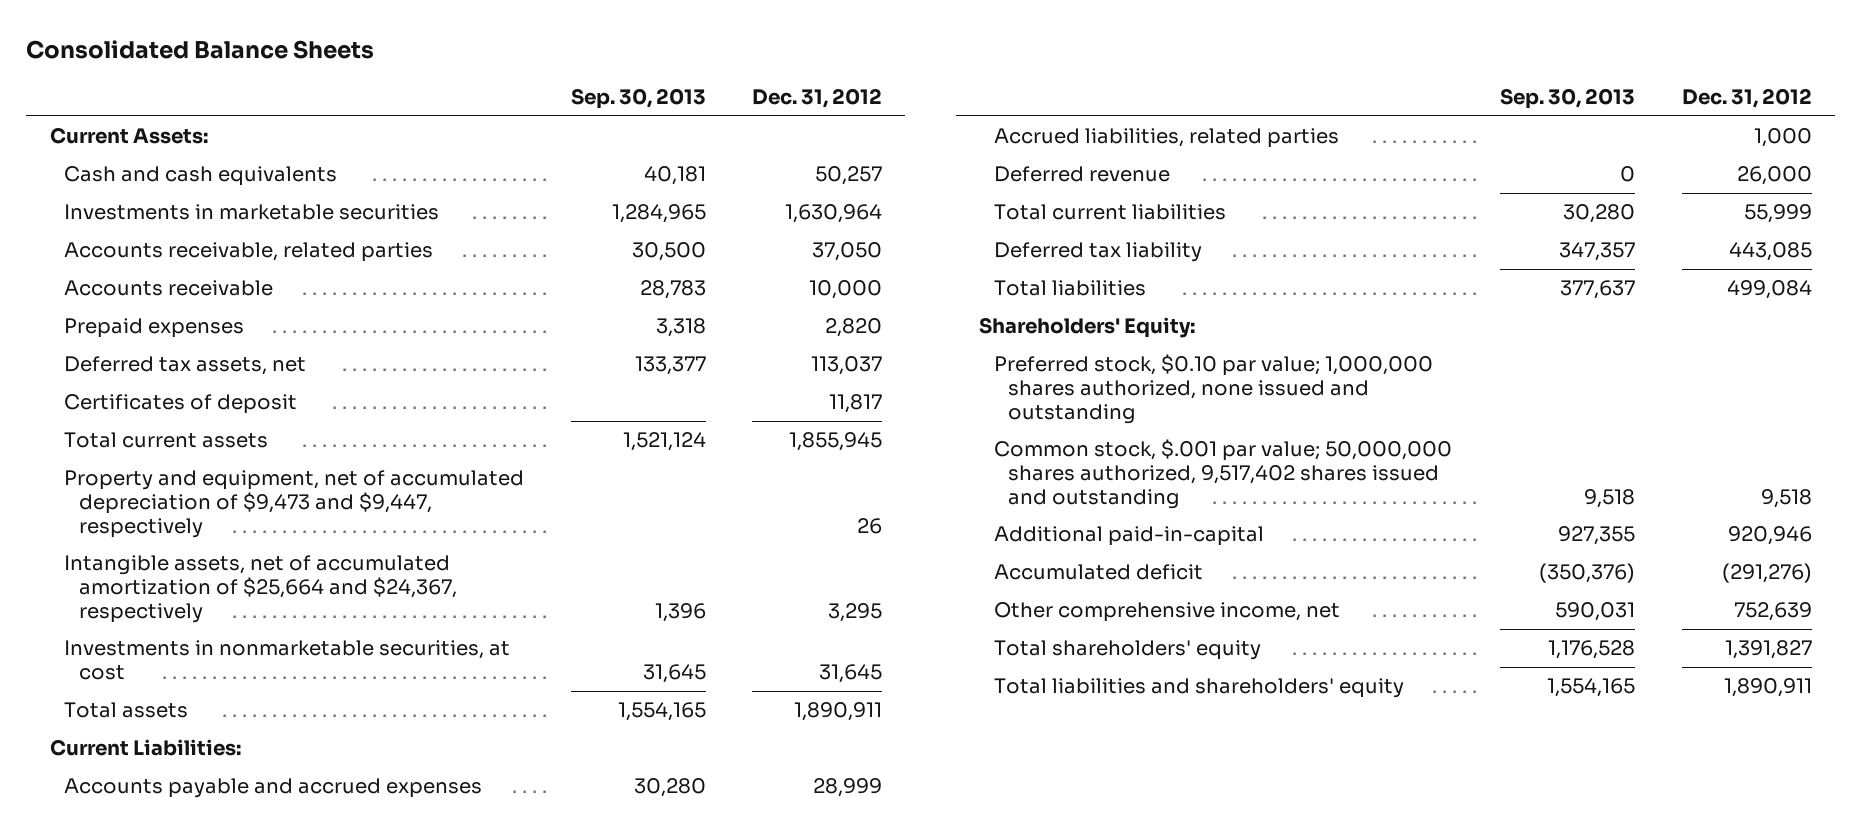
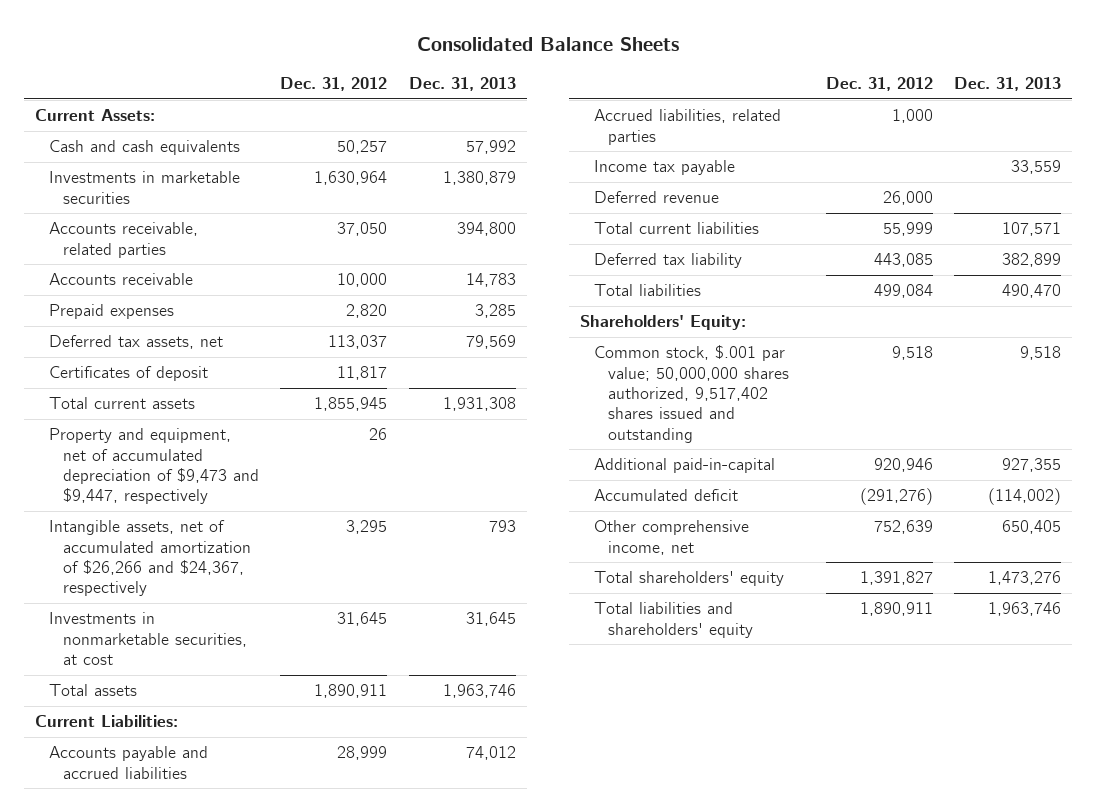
[570,88,706,110] Sep. 30, 2013 -> none
none -> [408,77,516,92] Dec. 31, 2013
[64,555,457,623] Intangible assets, net of accumulated amortization of $25,664 and $24,367, respectively -> [48,520,251,597] Intangible assets, net of accumulated amortization of $26,266 and $24,367, respectively
[64,778,483,799] Accounts payable and accrued expenses -> [48,746,208,779] Accounts payable and accrued liabilities
none -> [594,160,736,176] Income tax payable
[993,354,1433,424] Preferred stock, $0.10 par value; 1,000,000 shares authorized, none issued and outstanding -> none

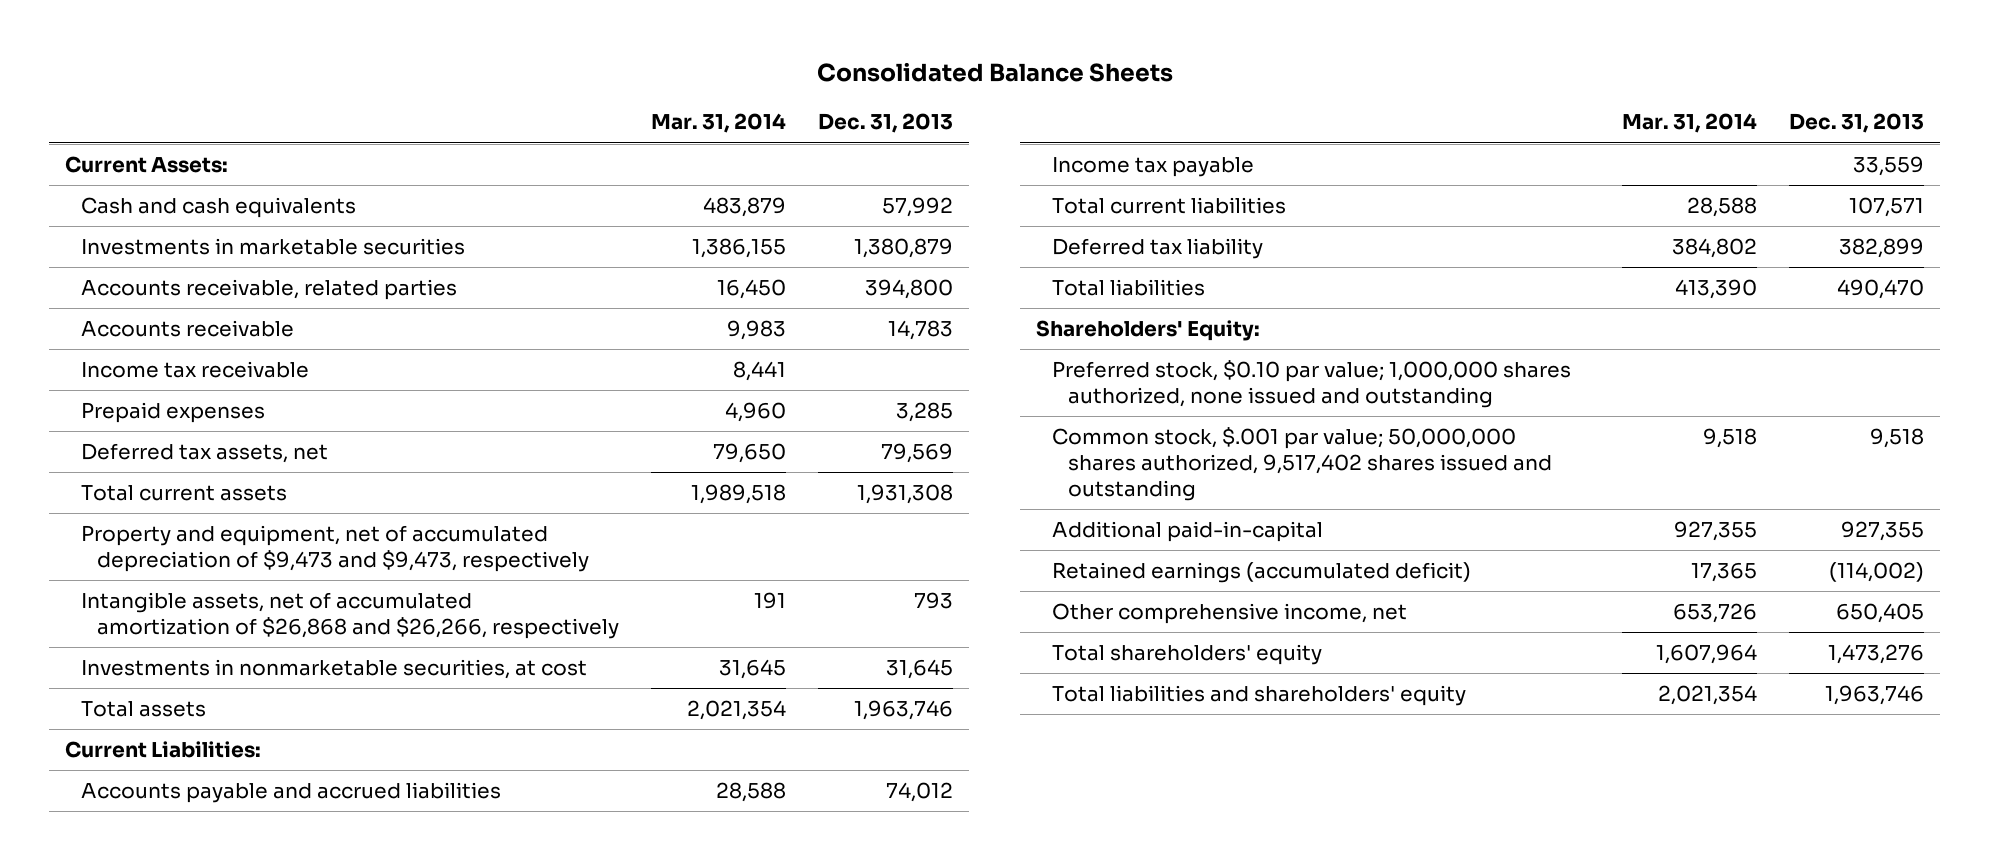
[280,77,388,92] Dec. 31, 2012 -> none
none -> [651,113,787,134] Mar. 31, 2014
none -> [81,361,310,379] Income tax receivable
[48,366,208,382] Certificates of deposit -> none
[48,428,259,505] Property and equipment, net of accumulated depreciation of $9,473 and $9,447, respectively -> [81,525,590,573] Property and equipment, net of accumulated depreciation of $9,473 and $9,473, respectively
[48,520,251,597] Intangible assets, net of accumulated amortization of $26,266 and $24,367, respectively -> [81,592,620,640] Intangible assets, net of accumulated amortization of $26,868 and $26,266, respectively
[594,109,782,145] Accrued liabilities, related parties -> none
[594,191,720,204] Deferred revenue -> none
none -> [1052,360,1572,409] Preferred stock, $0.10 par value; 1,000,000 shares authorized, none issued and outstanding
[594,489,739,502] Accumulated deficit -> [1052,562,1472,584] Retained earnings (accumulated deficit)

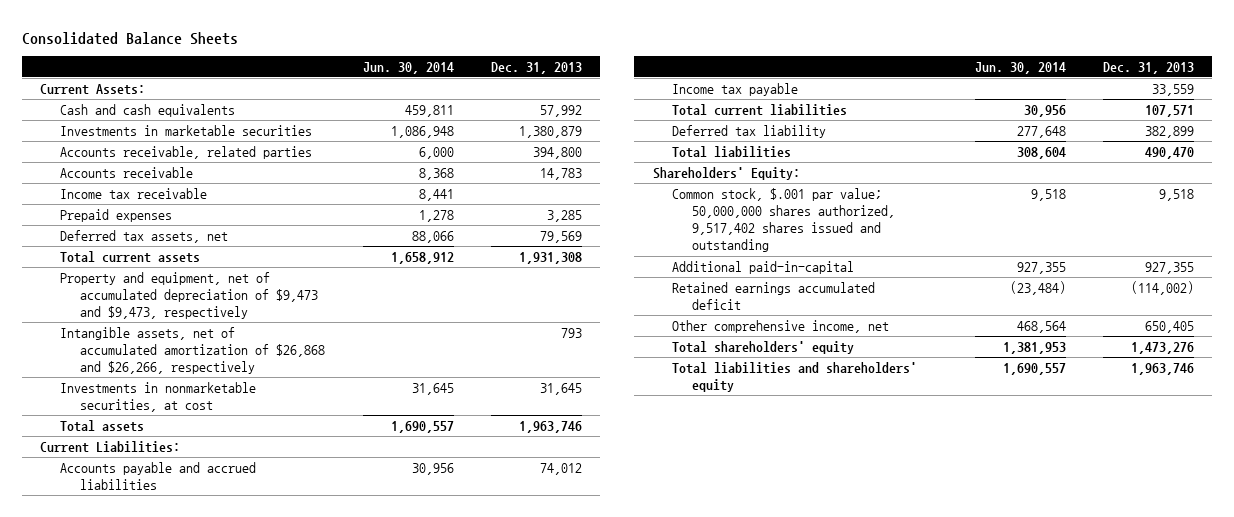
[651,113,787,134] Mar. 31, 2014 -> none
none -> [362,61,454,74] Jun. 30, 2014
[1052,360,1572,409] Preferred stock, $0.10 par value; 1,000,000 shares authorized, none issued and outstanding -> none
[1052,562,1472,584] Retained earnings (accumulated deficit) -> [672,281,876,310] Retained earnings accumulated deficit

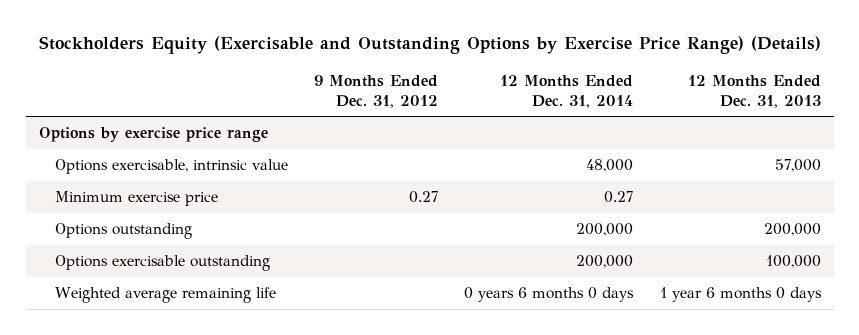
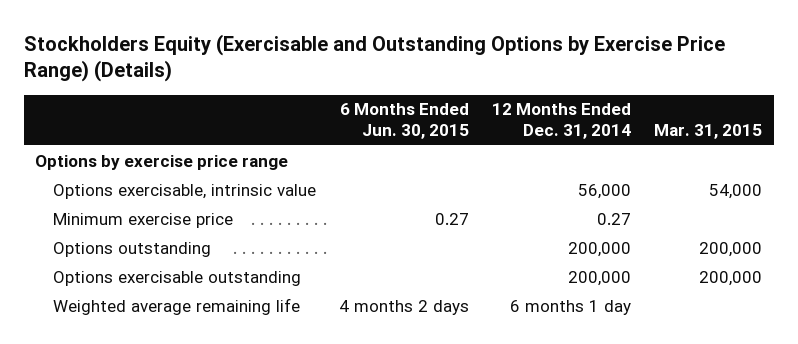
[314,74,439,108] 9 Months Ended Dec. 31, 2012 -> none
[687,74,821,108] 12 Months Ended Dec. 31, 2013 -> none
none -> [340,103,470,140] 6 Months Ended Jun. 30, 2015
none -> [654,124,763,140] Mar. 31, 2015
[586,159,634,173] 48,000 -> [578,183,632,199] 56,000
[464,287,635,303] 0 years 6 months 0 days -> [510,299,632,315] 6 months 1 day

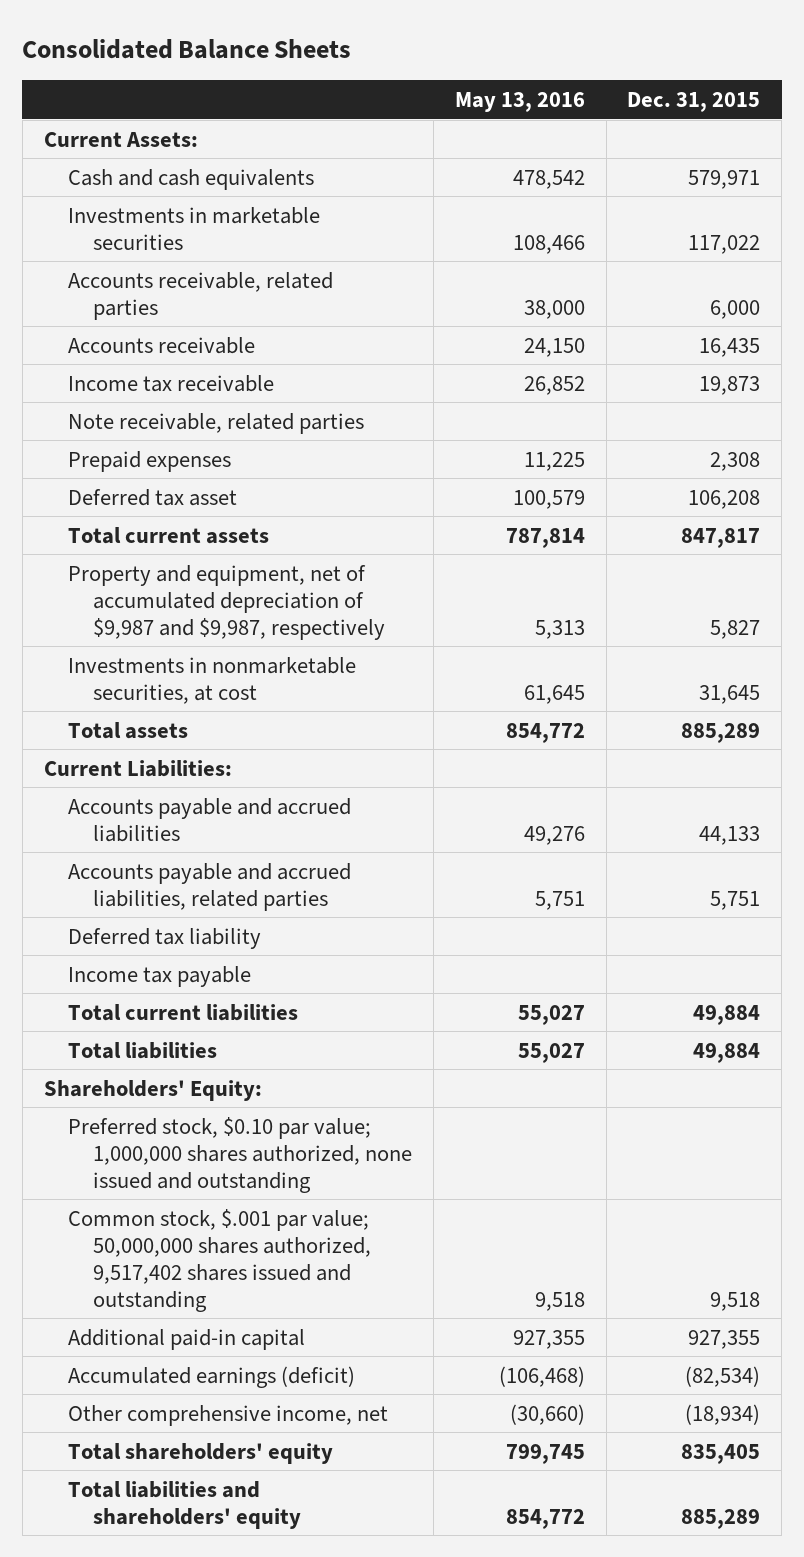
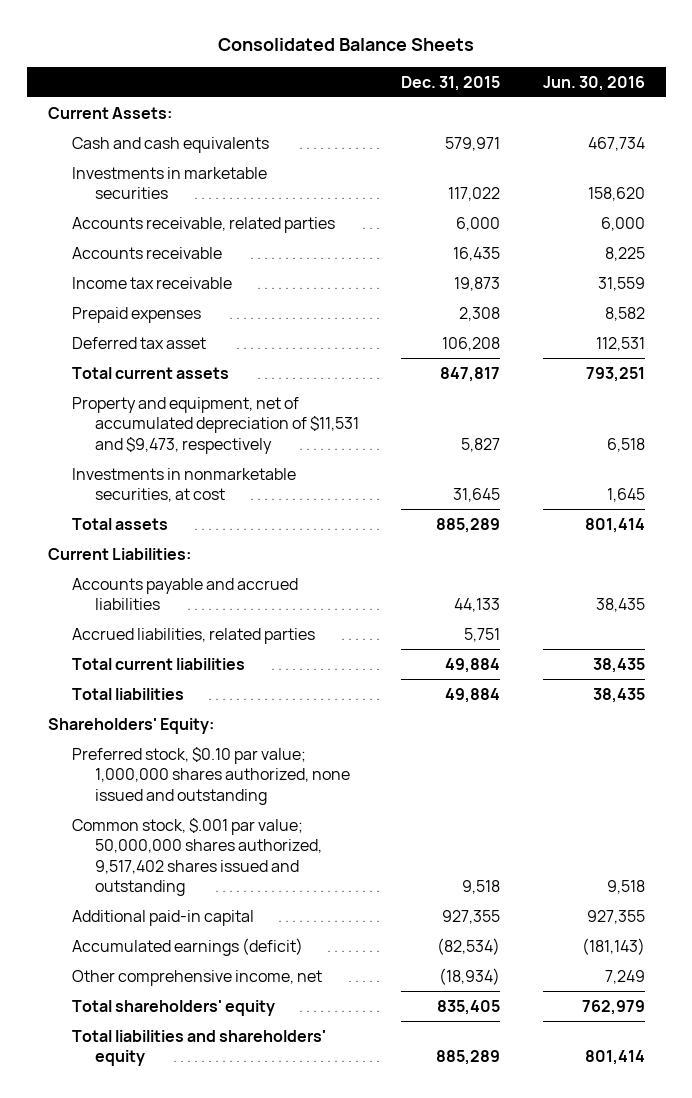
[454,91,585,112] May 13, 2016 -> none
none -> [542,75,645,91] Jun. 30, 2016
[68,412,365,434] Note receivable, related parties -> none
[68,564,385,640] Property and equipment, net of accumulated depreciation of $9,987 and $9,987, respectively -> [71,396,360,454] Property and equipment, net of accumulated depreciation of $11,531 and $9,473, respectively
[68,927,262,949] Deferred tax liability -> none
[68,965,252,987] Income tax payable -> none
[68,862,352,911] Accounts payable and accrued liabilities, related parties -> [71,627,315,644] Accrued liabilities, related parties

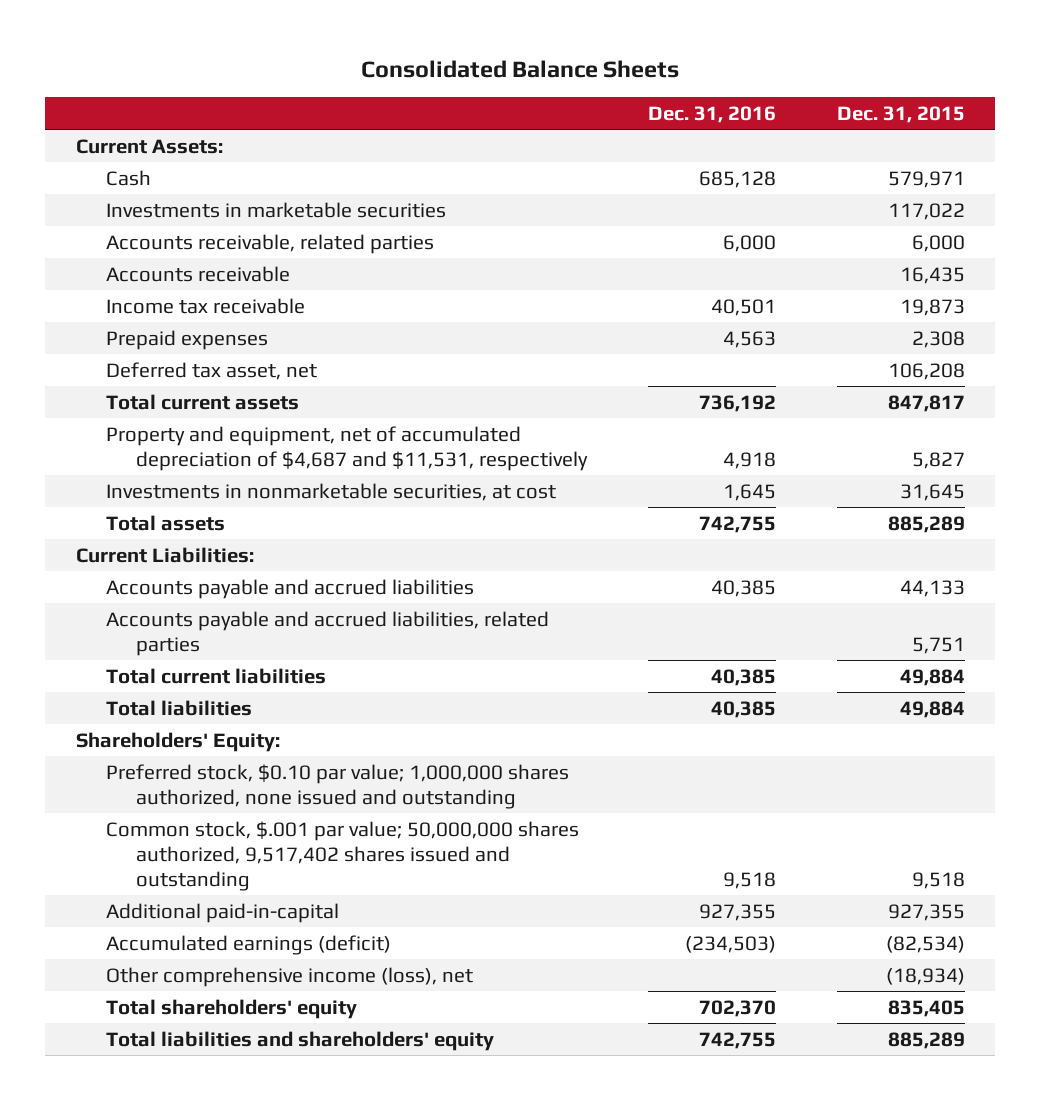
[542,75,645,91] Jun. 30, 2016 -> none
none -> [648,105,777,123] Dec. 31, 2016
[71,136,269,153] Cash and cash equivalents -> [106,169,152,186] Cash
[71,336,206,349] Deferred tax asset -> [106,361,318,380] Deferred tax asset, net
[71,396,360,454] Property and equipment, net of accumulated depreciation of $11,531 and $9,473, respectively -> [106,425,589,471] Property and equipment, net of accumulated depreciation of $4,687 and $11,531, respectively
[71,627,315,644] Accrued liabilities, related parties -> [106,610,550,656] Accounts payable and accrued liabilities, related parties
[71,909,254,926] Additional paid-in capital -> [106,902,340,923] Additional paid-in-capital
[71,969,322,986] Other comprehensive income, net -> [106,966,474,987] Other comprehensive income (loss), net

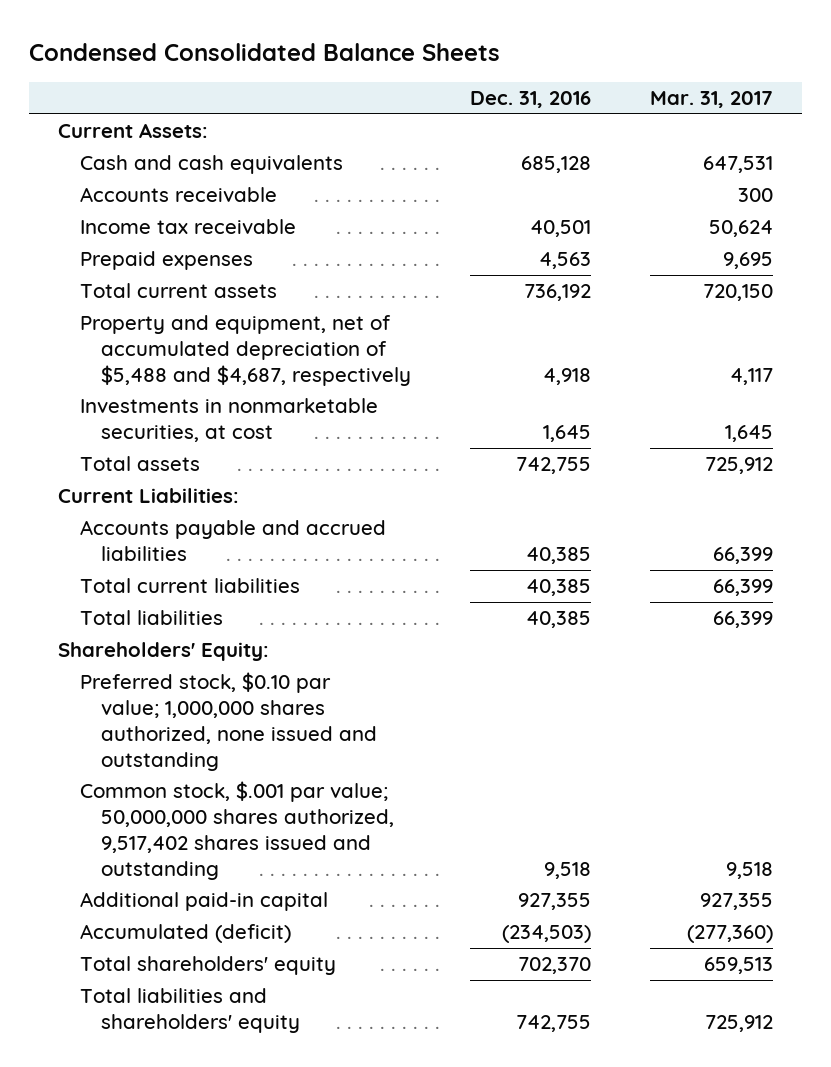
[361,60,680,79] Consolidated Balance Sheets -> [29,43,501,62] Condensed Consolidated Balance Sheets
[837,105,966,123] Dec. 31, 2015 -> none
none -> [649,91,773,109] Mar. 31, 2017
[106,201,447,218] Investments in marketable securities -> none
[106,233,435,254] Accounts receivable, related parties -> none
[106,169,152,186] Cash -> [79,155,343,175] Cash and cash equivalents
[106,361,318,380] Deferred tax asset, net -> none
[106,425,589,471] Property and equipment, net of accumulated depreciation of $4,687 and $11,531, respectively -> [79,315,411,386] Property and equipment, net of accumulated depreciation of $5,488 and $4,687, respectively
[106,610,550,656] Accounts payable and accrued liabilities, related parties -> none
[106,966,474,987] Other comprehensive income (loss), net -> none
[106,902,340,923] Additional paid-in-capital -> [79,892,328,912] Additional paid-in capital
[106,934,392,955] Accumulated earnings (deficit) -> [79,924,291,944] Accumulated (deficit)

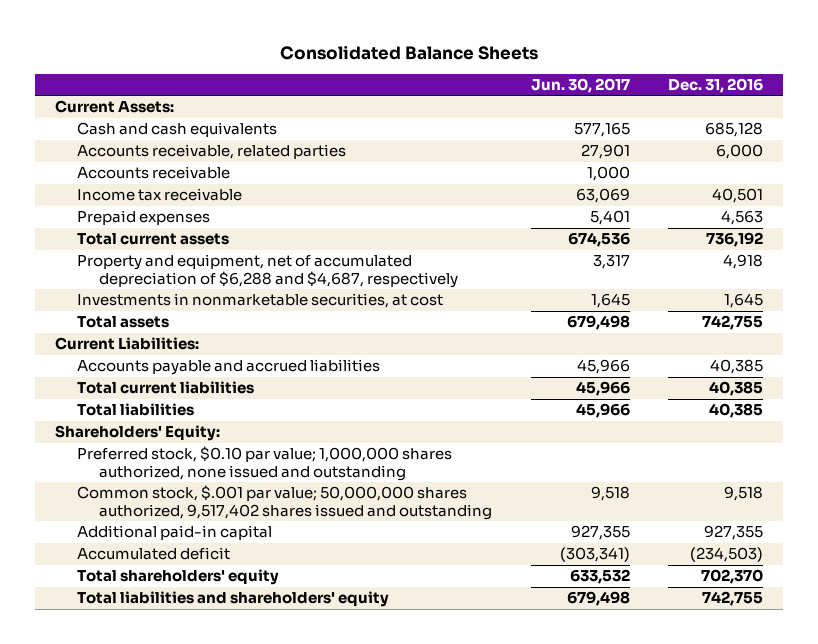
[29,43,501,62] Condensed Consolidated Balance Sheets -> [280,44,539,60] Consolidated Balance Sheets
[649,91,773,109] Mar. 31, 2017 -> none
none -> [530,77,630,93] Jun. 30, 2017
none -> [77,144,347,160] Accounts receivable, related parties
[79,315,411,386] Property and equipment, net of accumulated depreciation of $5,488 and $4,687, respectively -> [77,254,459,289] Property and equipment, net of accumulated depreciation of $6,288 and $4,687, respectively
[79,924,291,944] Accumulated (deficit) -> [77,547,231,561] Accumulated deficit

